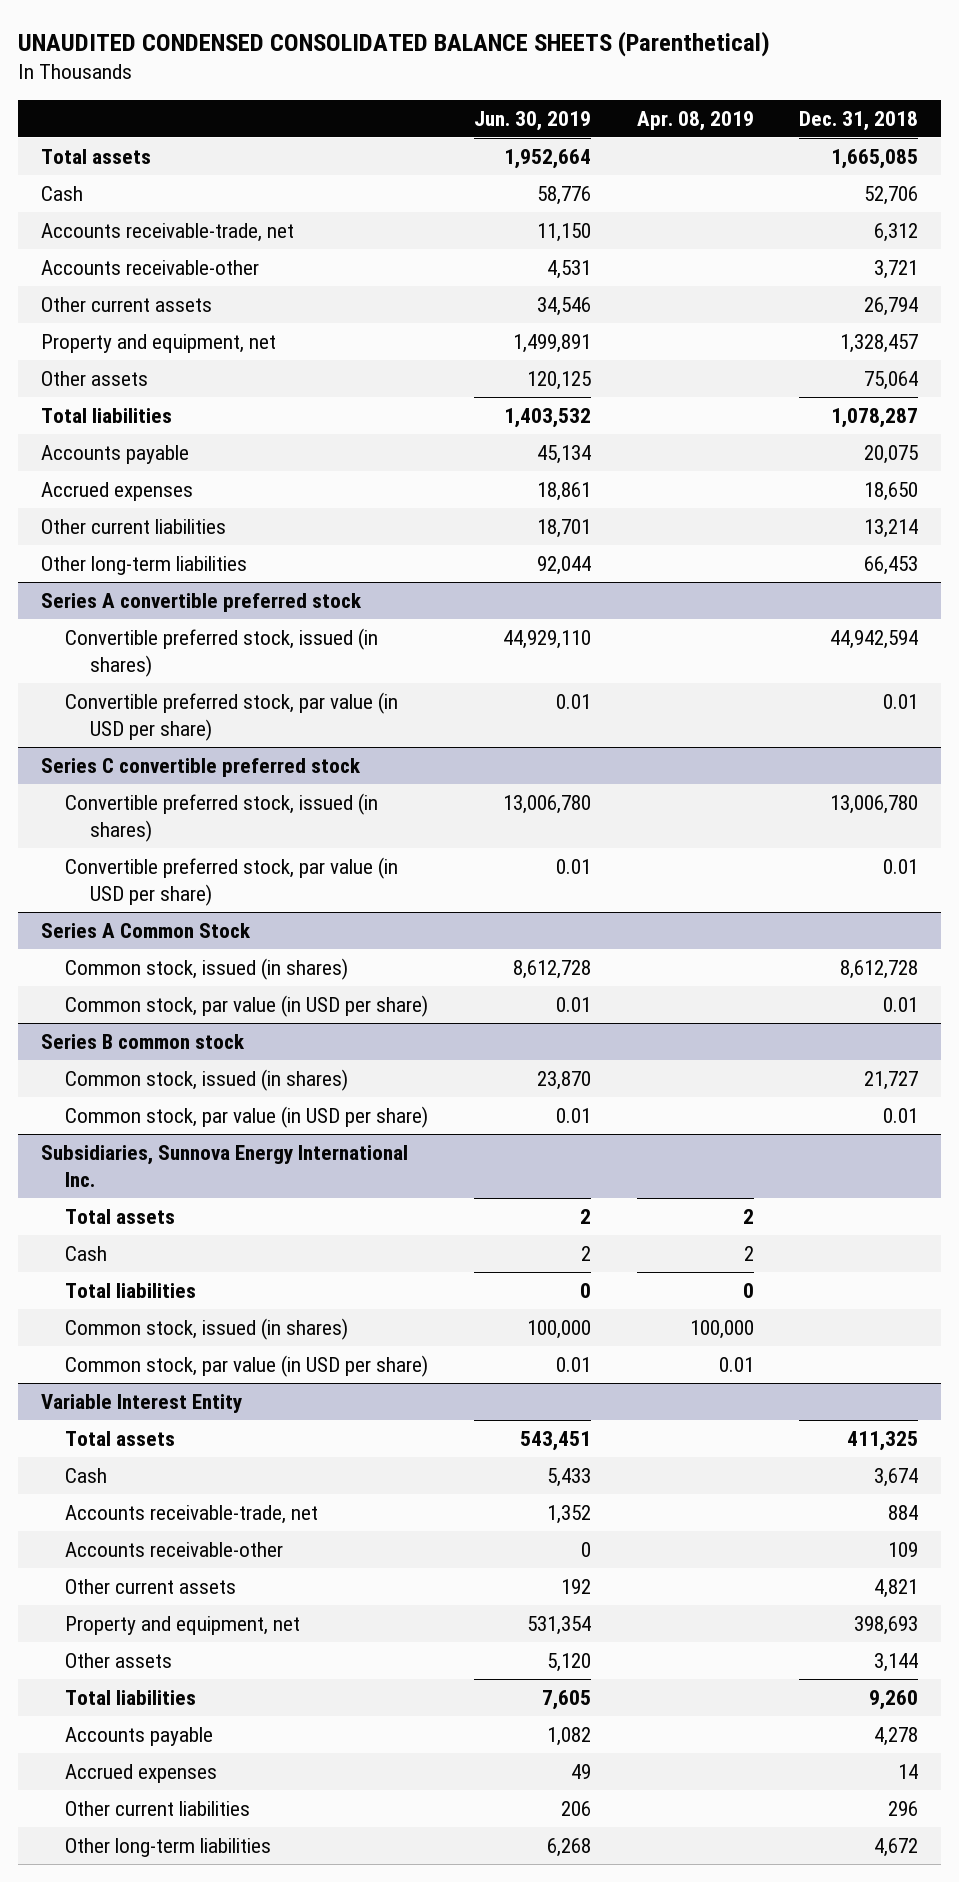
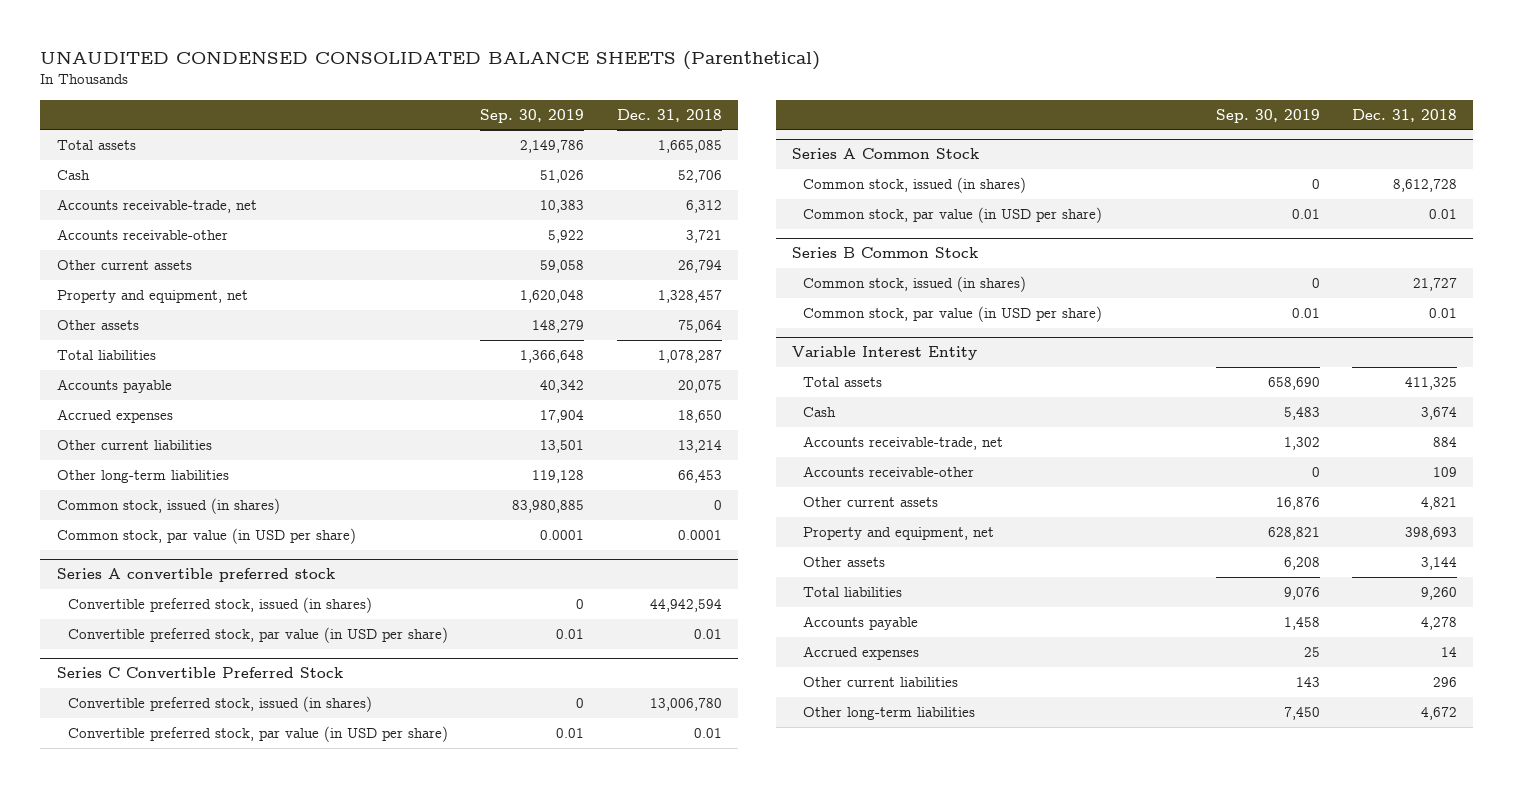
[473,111,591,132] Jun. 30, 2019 -> none
[636,111,754,132] Apr. 08, 2019 -> none
none -> [480,108,585,123] Sep. 30, 2019
none -> [56,498,280,515] Common stock, issued (in shares)
none -> [56,528,356,545] Common stock, par value (in USD per share)
[40,757,361,777] Series C convertible preferred stock -> [56,667,343,679] Series C Convertible Preferred Stock
[40,1033,245,1049] Series B common stock -> [791,247,978,259] Series B Common Stock
[40,1144,408,1188] Subsidiaries, Sunnova Energy International Inc. -> none
[65,1208,176,1224] Total assets -> none
[65,1245,108,1261] Cash -> none
[65,1282,197,1298] Total liabilities -> none
[65,1317,349,1340] Common stock, issued (in shares) -> none
[65,1354,429,1377] Common stock, par value (in USD per share) -> none

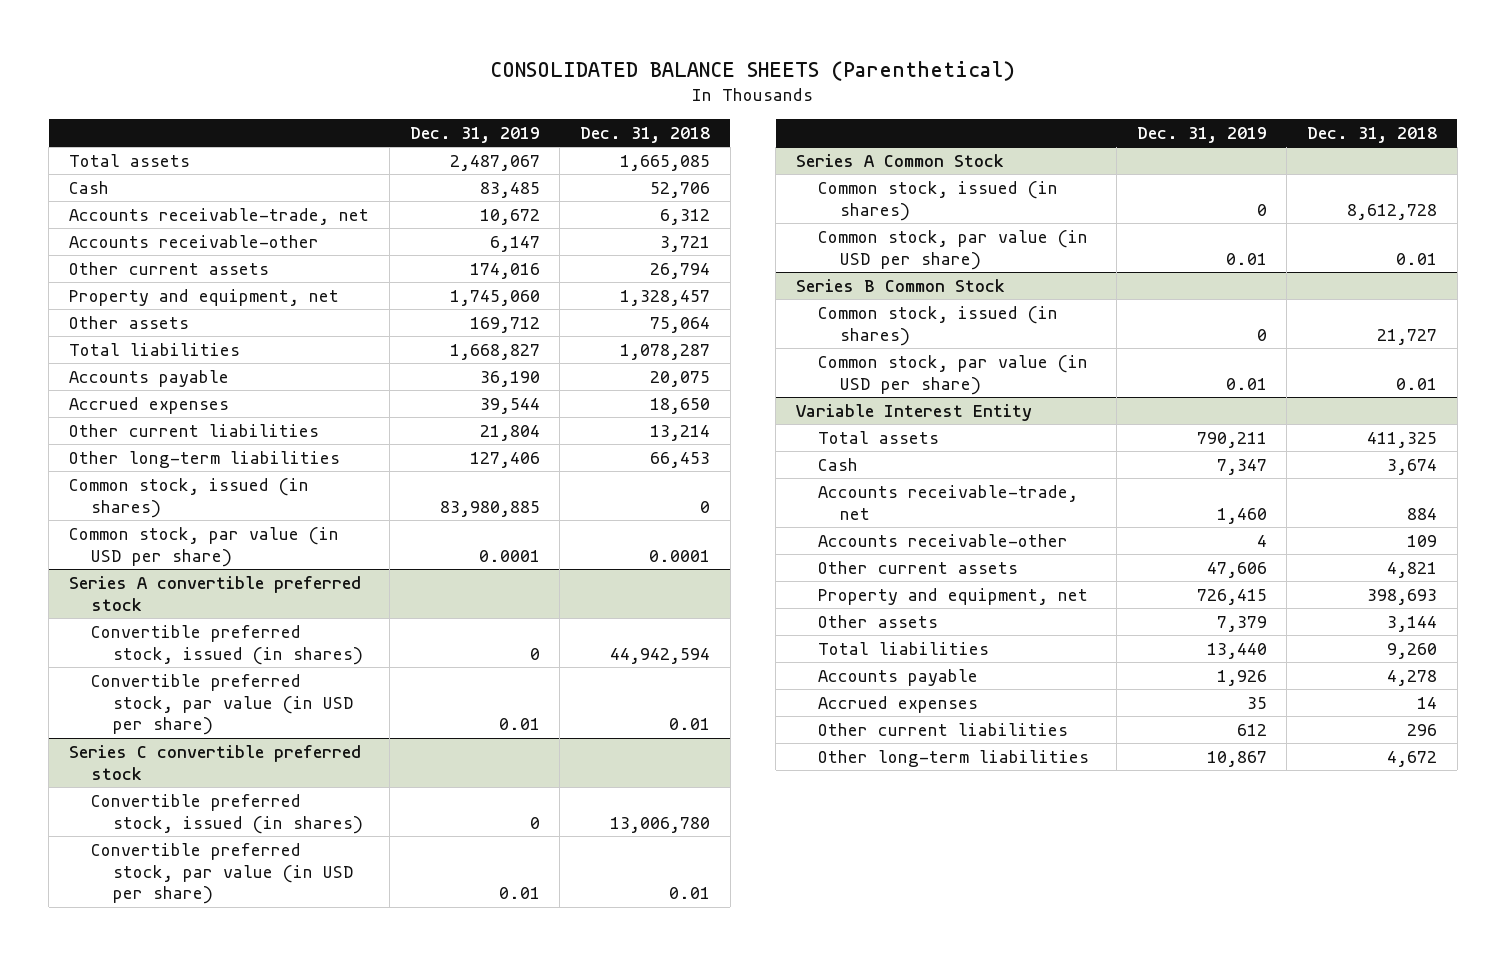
[40,50,821,70] UNAUDITED CONDENSED CONSOLIDATED BALANCE SHEETS (Parenthetical) -> [490,60,1016,81] CONSOLIDATED BALANCE SHEETS (Parenthetical)
[480,108,585,123] Sep. 30, 2019 -> none
none -> [409,127,540,144] Dec. 31, 2019
[56,667,343,679] Series C Convertible Preferred Stock -> [69,744,362,780] Series C convertible preferred stock

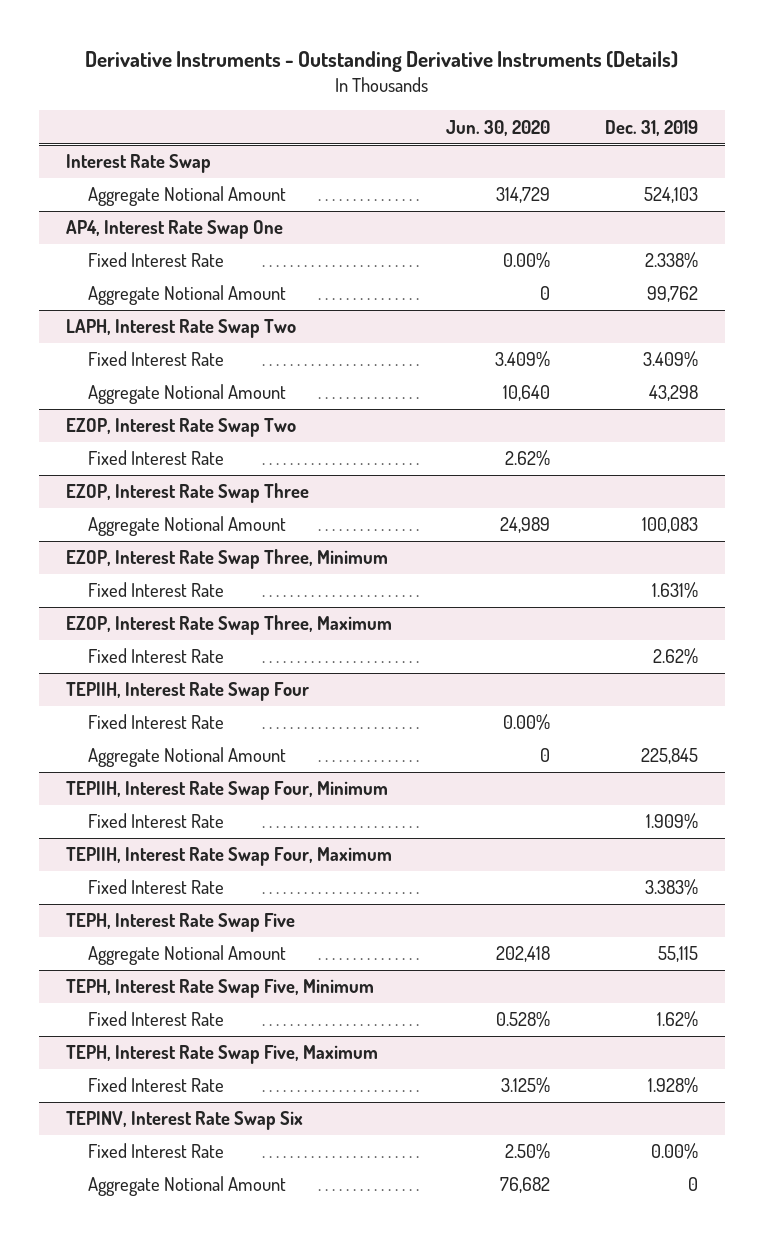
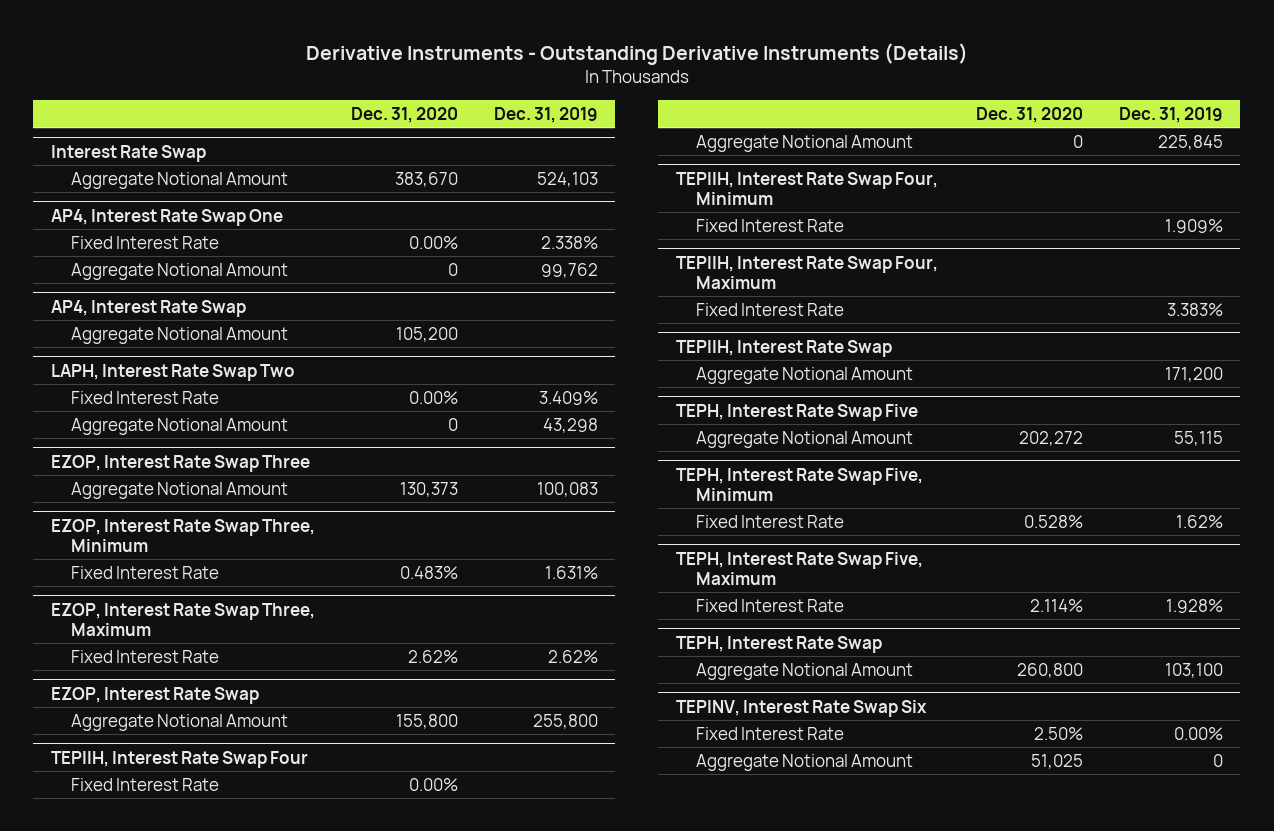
[446,119,551,136] Jun. 30, 2020 -> none
none -> [350,106,458,123] Dec. 31, 2020
none -> [51,299,247,317] AP4, Interest Rate Swap
none -> [71,326,289,344] Aggregate Notional Amount
[65,418,296,438] EZOP, Interest Rate Swap Two -> none
[88,450,225,466] Fixed Interest Rate -> none
none -> [51,686,260,704] EZOP, Interest Rate Swap
none -> [71,713,289,731] Aggregate Notional Amount
none -> [675,339,892,357] TEPIIH, Interest Rate Swap
none -> [695,366,913,384] Aggregate Notional Amount
none -> [675,635,882,653] TEPH, Interest Rate Swap
none -> [695,662,913,680] Aggregate Notional Amount

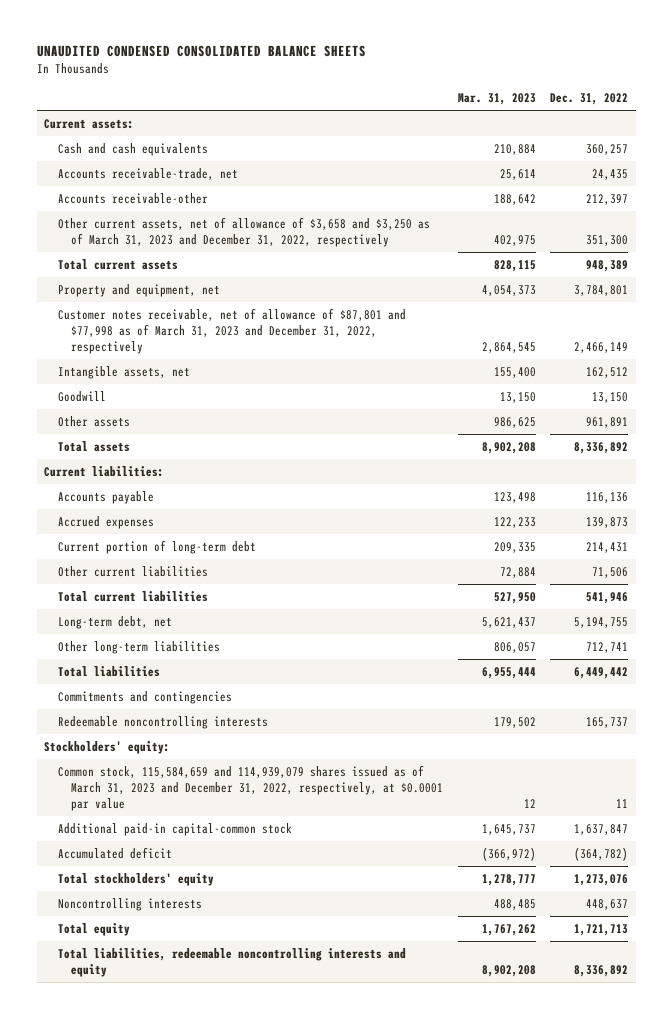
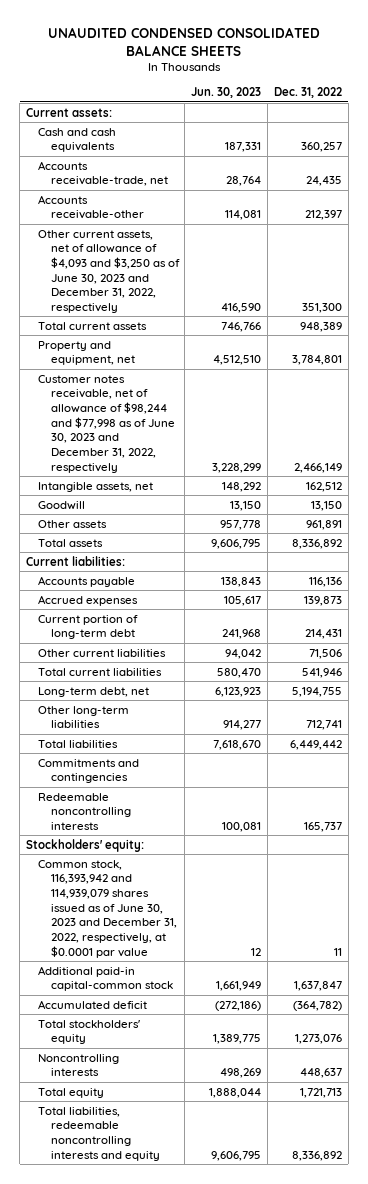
[457,93,536,106] Mar. 31, 2023 -> none
none -> [191,87,262,99] Jun. 30, 2023
[57,216,430,247] Other current assets, net of allowance of $3,658 and $3,250 as of March 31, 2023 and December 31, 2022, respectively -> [38,229,180,314] Other current assets, net of allowance of $4,093 and $3,250 as of June 30, 2023 and December 31, 2022, respectively
[57,307,406,354] Customer notes receivable, net of allowance of $87,801 and $77,998 as of March 31, 2023 and December 31, 2022, respectively -> [38,374,175,473] Customer notes receivable, net of allowance of $98,244 and $77,998 as of June 30, 2023 and December 31, 2022, respectively
[57,764,444,811] Common stock, 115,584,659 and 114,939,079 shares issued as of March 31, 2023 and December 31, 2022, respectively, at $0.0001 par value -> [38,859,177,958] Common stock, 116,393,942 and 114,939,079 shares issued as of June 30, 2023 and December 31, 2022, respectively, at $0.0001 par value

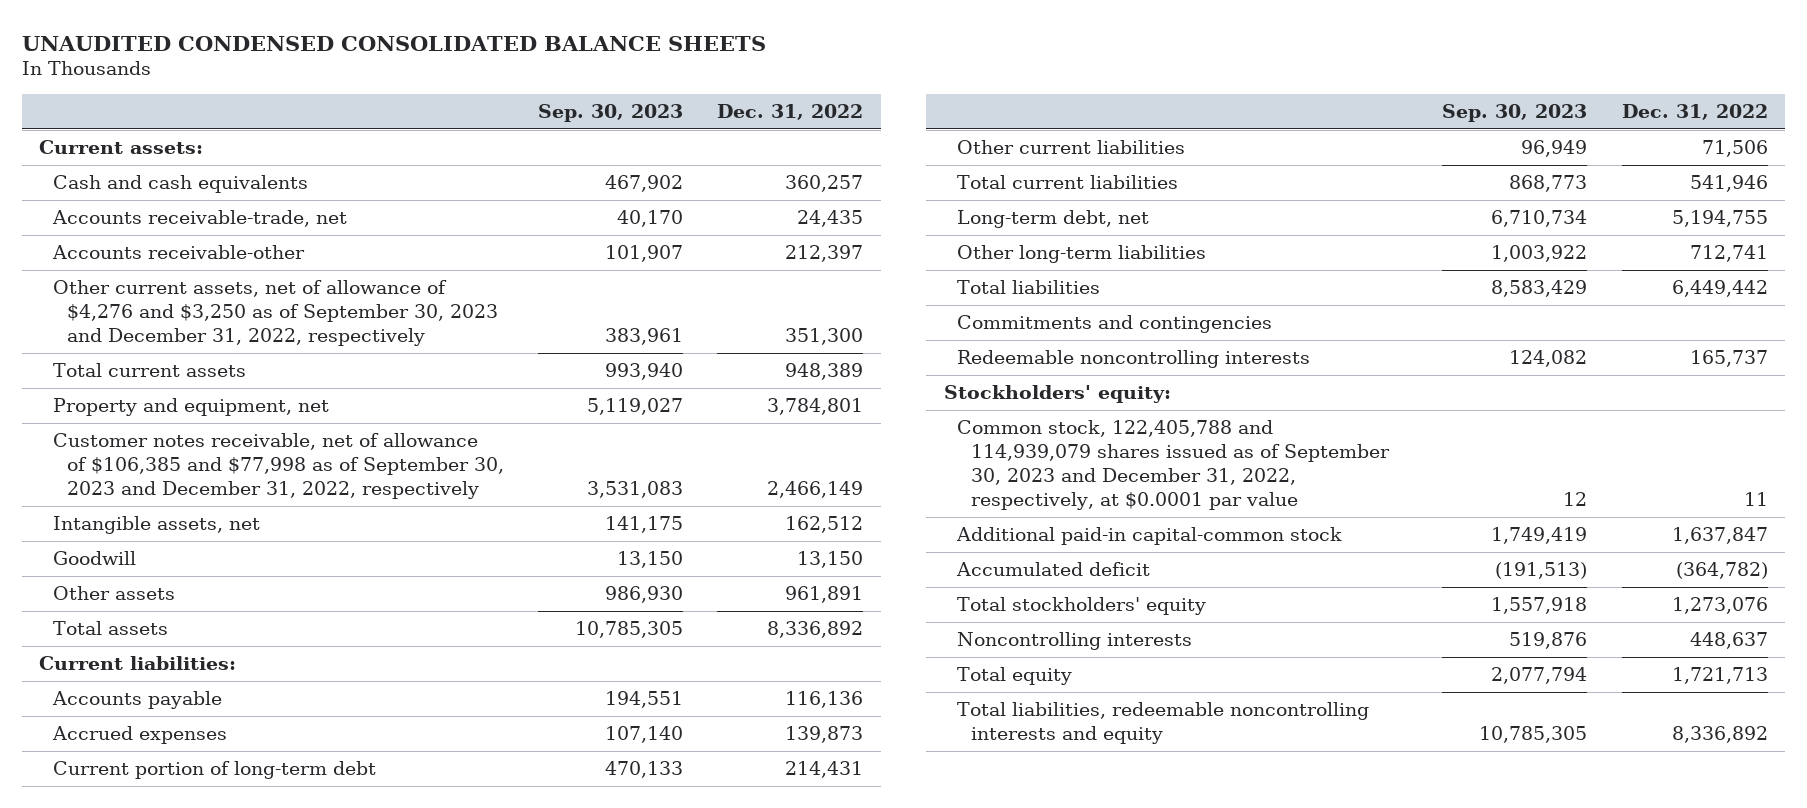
[191,87,262,99] Jun. 30, 2023 -> none
none -> [538,104,684,123] Sep. 30, 2023
[38,229,180,314] Other current assets, net of allowance of $4,093 and $3,250 as of June 30, 2023 and December 31, 2022, respectively -> [52,280,498,346] Other current assets, net of allowance of $4,276 and $3,250 as of September 30, 2023 and December 31, 2022, respectively
[38,374,175,473] Customer notes receivable, net of allowance of $98,244 and $77,998 as of June 30, 2023 and December 31, 2022, respectively -> [52,433,504,499] Customer notes receivable, net of allowance of $106,385 and $77,998 as of September 30, 2023 and December 31, 2022, respectively
[38,859,177,958] Common stock, 116,393,942 and 114,939,079 shares issued as of June 30, 2023 and December 31, 2022, respectively, at $0.0001 par value -> [957,420,1391,510] Common stock, 122,405,788 and 114,939,079 shares issued as of September 30, 2023 and December 31, 2022, respectively, at $0.0001 par value

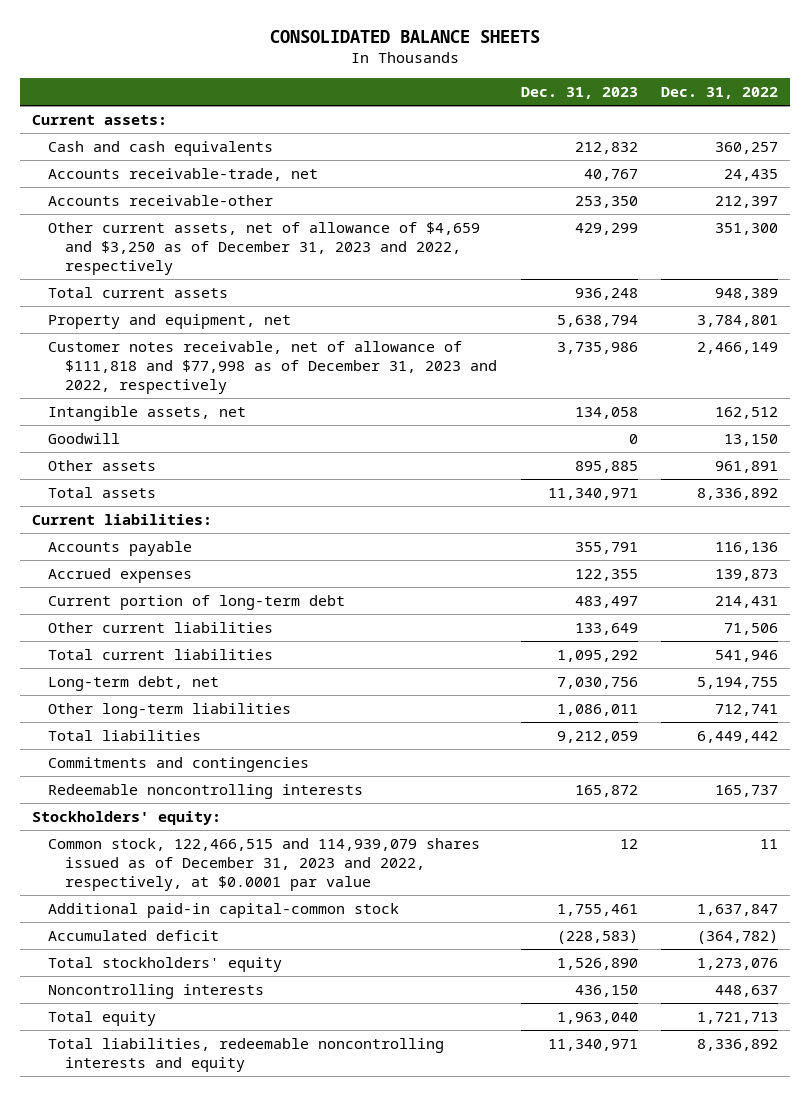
[22,35,767,51] UNAUDITED CONDENSED CONSOLIDATED BALANCE SHEETS -> [269,30,540,44] CONSOLIDATED BALANCE SHEETS
[538,104,684,123] Sep. 30, 2023 -> none
none -> [520,86,638,99] Dec. 31, 2023
[52,280,498,346] Other current assets, net of allowance of $4,276 and $3,250 as of September 30, 2023 and December 31, 2022, respectively -> [48,221,481,275] Other current assets, net of allowance of $4,659 and $3,250 as of December 31, 2023 and 2022, respectively
[52,433,504,499] Customer notes receivable, net of allowance of $106,385 and $77,998 as of September 30, 2023 and December 31, 2022, respectively -> [48,340,497,394] Customer notes receivable, net of allowance of $111,818 and $77,998 as of December 31, 2023 and 2022, respectively
[957,420,1391,510] Common stock, 122,405,788 and 114,939,079 shares issued as of September 30, 2023 and December 31, 2022, respectively, at $0.0001 par value -> [48,837,481,891] Common stock, 122,466,515 and 114,939,079 shares issued as of December 31, 2023 and 2022, respectively, at $0.0001 par value

